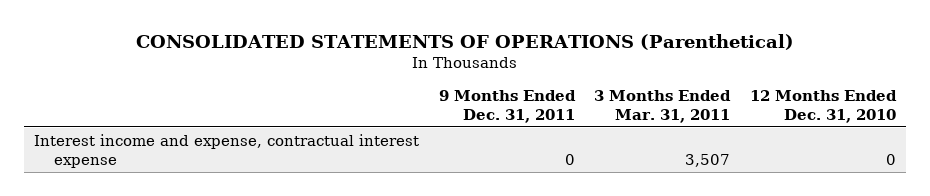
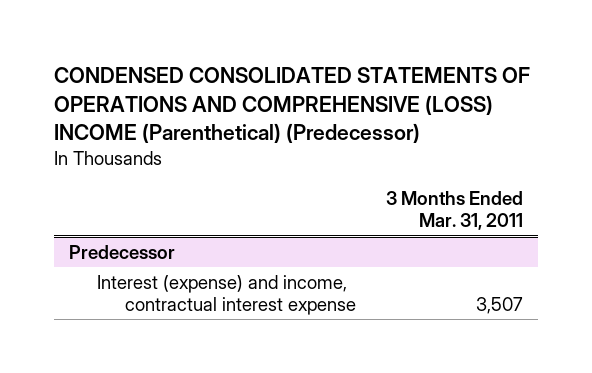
[136,33,795,50] CONSOLIDATED STATEMENTS OF OPERATIONS (Parenthetical) -> [54,66,531,144] CONDENSED CONSOLIDATED STATEMENTS OF OPERATIONS AND COMPREHENSIVE (LOSS) INCOME (Parenthetical) (Predecessor)
[438,90,576,123] 9 Months Ended Dec. 31, 2011 -> none
[749,90,897,123] 12 Months Ended Dec. 31, 2010 -> none
none -> [69,244,176,259] Predecessor
[34,134,420,168] Interest income and expense, contractual interest expense -> [97,274,356,315] Interest (expense) and income, contractual interest expense

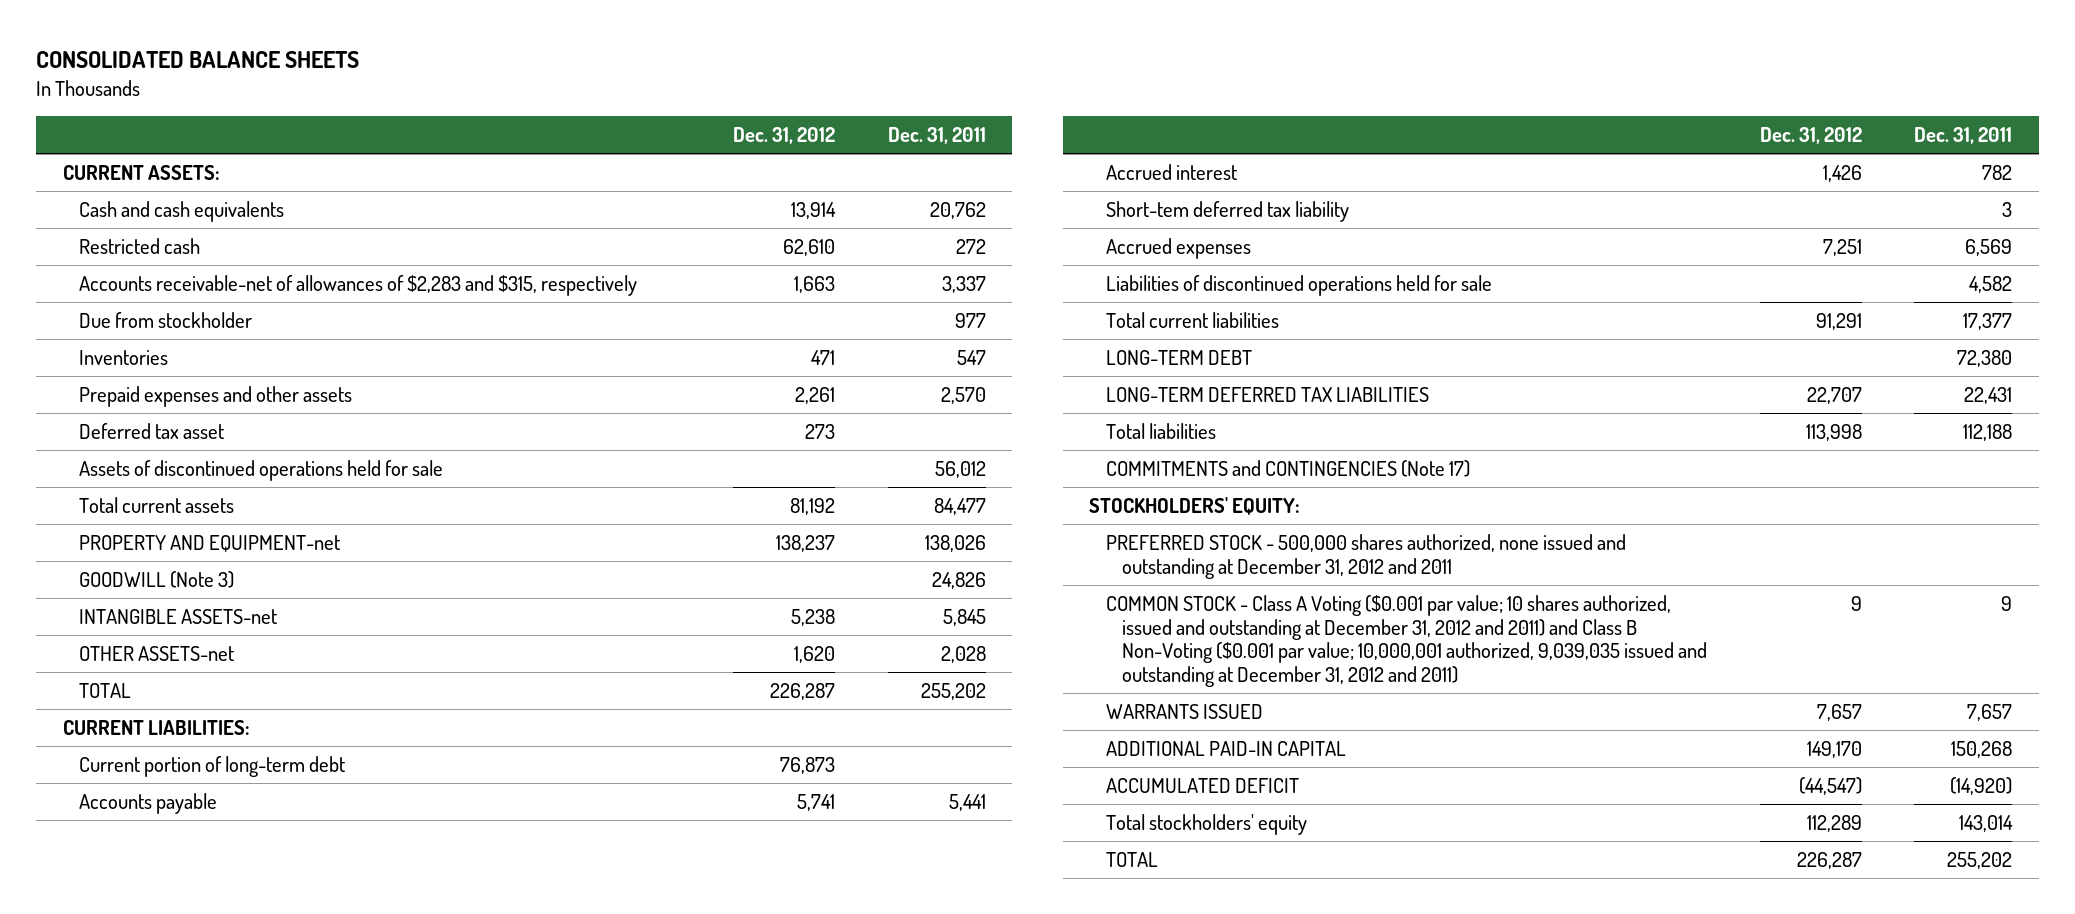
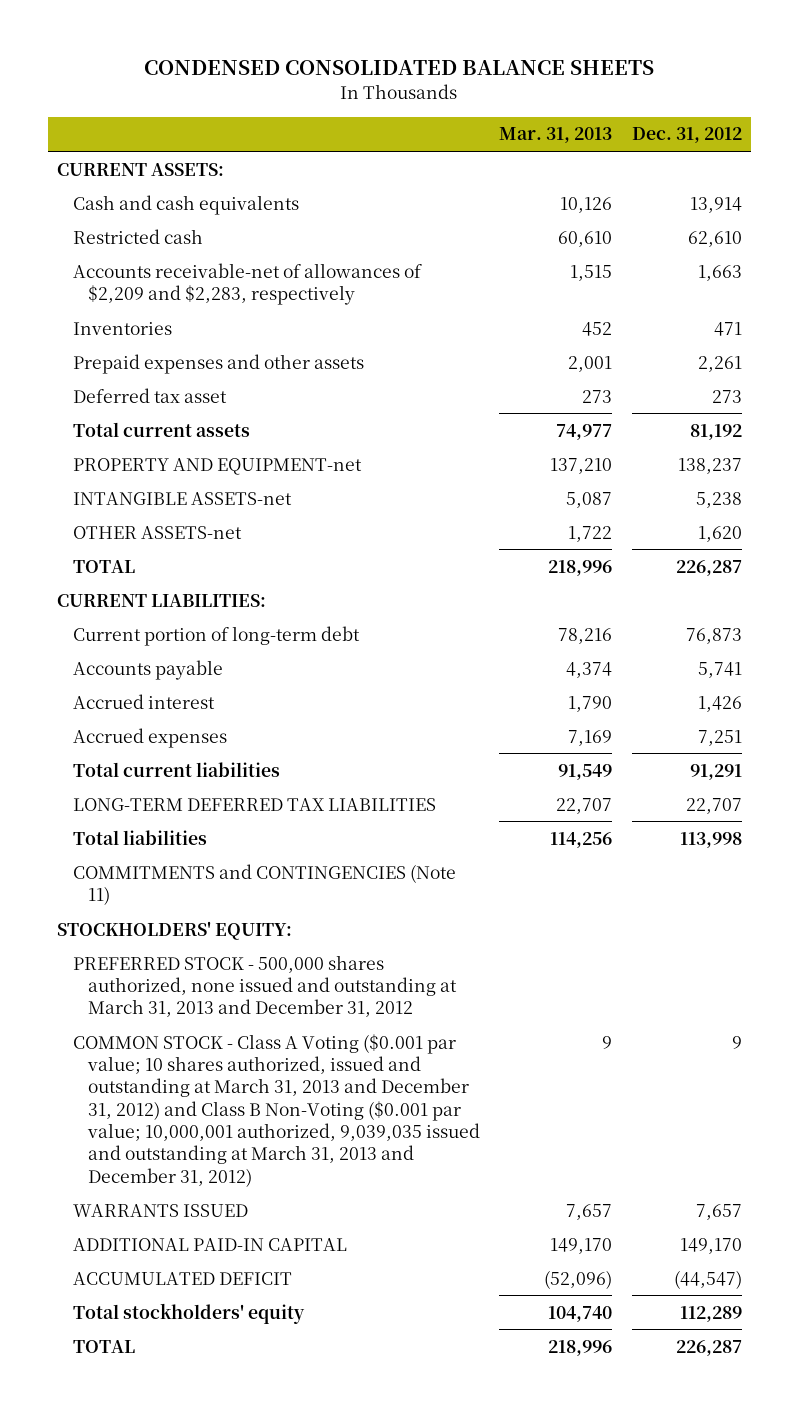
[36,51,360,69] CONSOLIDATED BALANCE SHEETS -> [144,60,655,76] CONDENSED CONSOLIDATED BALANCE SHEETS
[887,127,986,145] Dec. 31, 2011 -> none
none -> [499,127,613,144] Mar. 31, 2013
[79,312,253,329] Due from stockholder -> none
[79,275,638,297] Accounts receivable-net of allowances of $2,283 and $315, respectively -> [72,262,422,305] Accounts receivable-net of allowances of $2,209 and $2,283, respectively
[79,460,444,482] Assets of discontinued operations held for sale -> none
[79,571,235,589] GOODWILL (Note 3) -> none
[1105,201,1349,223] Short-tem deferred tax liability -> none
[1105,275,1492,297] Liabilities of discontinued operations held for sale -> none
[1105,350,1252,366] LONG-TERM DEBT -> none
[1105,460,1470,478] COMMITMENTS and CONTINGENCIES (Note 17) -> [72,863,456,905] COMMITMENTS and CONTINGENCIES (Note 11)
[1105,534,1626,579] PREFERRED STOCK - 500,000 shares authorized, none issued and outstanding at December 31, 2012 and 2011 -> [72,954,458,1018] PREFERRED STOCK - 500,000 shares authorized, none issued and outstanding at March 31, 2013 and December 31, 2012
[1105,595,1707,687] COMMON STOCK - Class A Voting ($0.001 par value; 10 shares authorized, issued and outstanding at December 31, 2012 and 2011) and Class B Non-Voting ($0.001 par value; 10,000,001 authorized, 9,039,035 issued and outstanding at December 31, 2012 and 2011) -> [72,1033,481,1187] COMMON STOCK - Class A Voting ($0.001 par value; 10 shares authorized, issued and outstanding at March 31, 2013 and December 31, 2012) and Class B Non-Voting ($0.001 par value; 10,000,001 authorized, 9,039,035 issued and outstanding at March 31, 2013 and December 31, 2012)

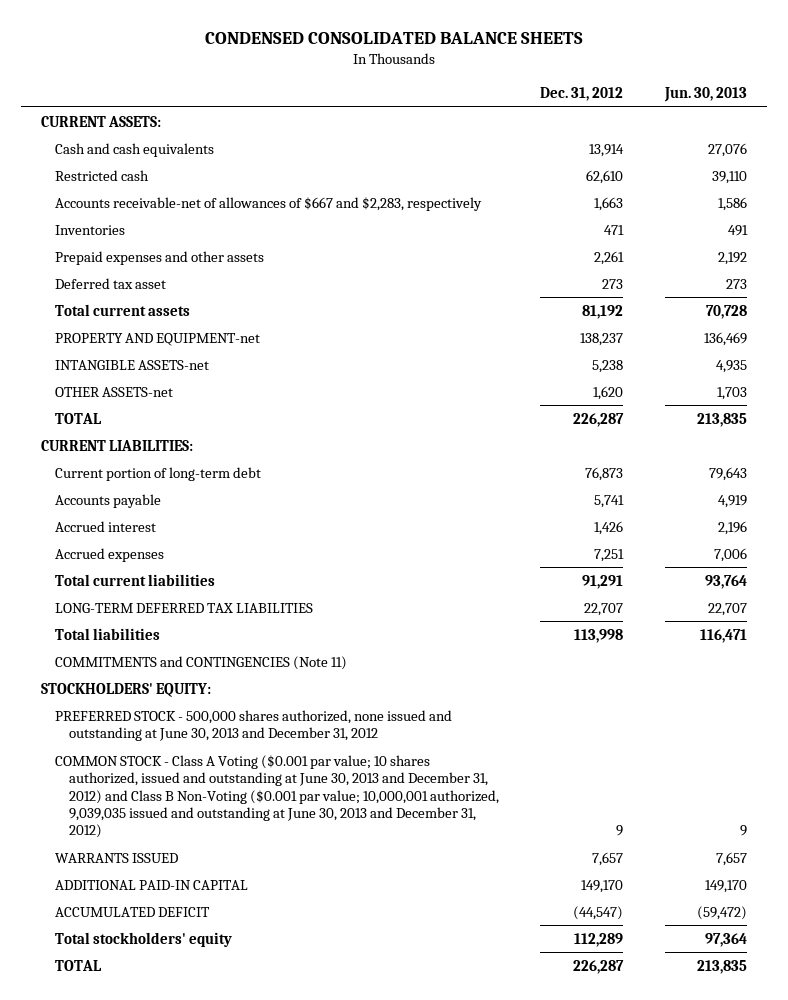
[499,127,613,144] Mar. 31, 2013 -> none
none -> [663,87,747,103] Jun. 30, 2013
[72,262,422,305] Accounts receivable-net of allowances of $2,209 and $2,283, respectively -> [55,196,483,211] Accounts receivable-net of allowances of $667 and $2,283, respectively
[72,954,458,1018] PREFERRED STOCK - 500,000 shares authorized, none issued and outstanding at March 31, 2013 and December 31, 2012 -> [55,709,453,742] PREFERRED STOCK - 500,000 shares authorized, none issued and outstanding at June 30, 2013 and December 31, 2012
[72,1033,481,1187] COMMON STOCK - Class A Voting ($0.001 par value; 10 shares authorized, issued and outstanding at March 31, 2013 and December 31, 2012) and Class B Non-Voting ($0.001 par value; 10,000,001 authorized, 9,039,035 issued and outstanding at March 31, 2013 and December 31, 2012) -> [55,754,499,839] COMMON STOCK - Class A Voting ($0.001 par value; 10 shares authorized, issued and outstanding at June 30, 2013 and December 31, 2012) and Class B Non-Voting ($0.001 par value; 10,000,001 authorized, 9,039,035 issued and outstanding at June 30, 2013 and December 31, 2012)

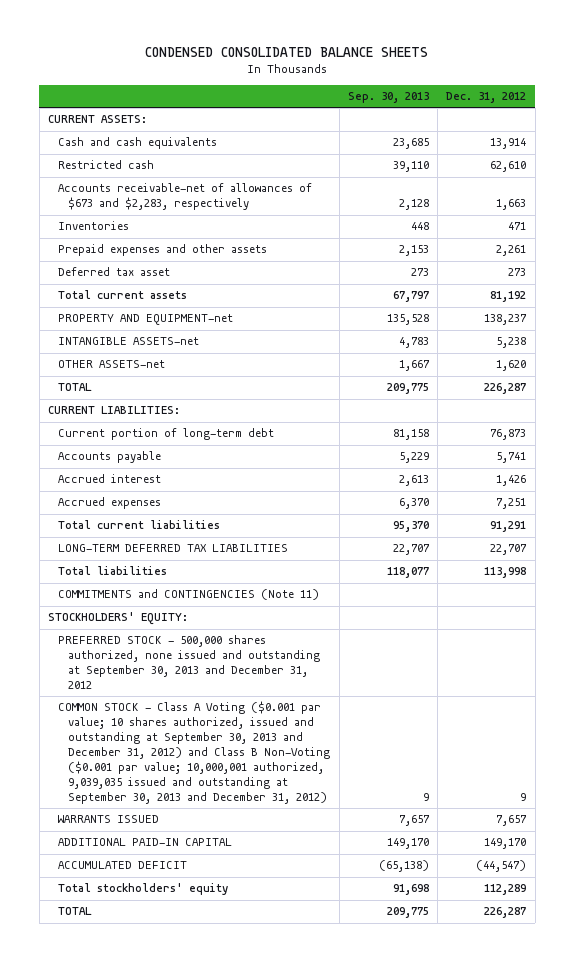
[663,87,747,103] Jun. 30, 2013 -> none
none -> [347,92,429,104] Sep. 30, 2013
[55,196,483,211] Accounts receivable-net of allowances of $667 and $2,283, respectively -> [58,183,313,211] Accounts receivable-net of allowances of $673 and $2,283, respectively
[55,709,453,742] PREFERRED STOCK - 500,000 shares authorized, none issued and outstanding at June 30, 2013 and December 31, 2012 -> [58,635,321,689] PREFERRED STOCK - 500,000 shares authorized, none issued and outstanding at September 30, 2013 and December 31, 2012
[55,754,499,839] COMMON STOCK - Class A Voting ($0.001 par value; 10 shares authorized, issued and outstanding at June 30, 2013 and December 31, 2012) and Class B Non-Voting ($0.001 par value; 10,000,001 authorized, 9,039,035 issued and outstanding at June 30, 2013 and December 31, 2012) -> [58,701,331,804] COMMON STOCK - Class A Voting ($0.001 par value; 10 shares authorized, issued and outstanding at September 30, 2013 and December 31, 2012) and Class B Non-Voting ($0.001 par value; 10,000,001 authorized, 9,039,035 issued and outstanding at September 30, 2013 and December 31, 2012)

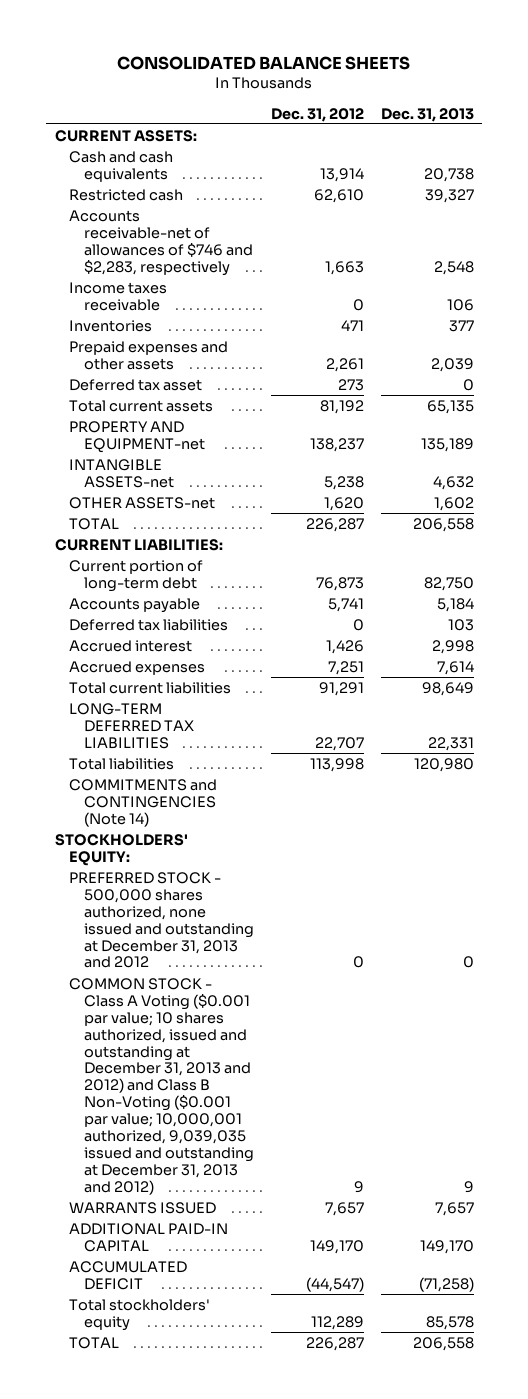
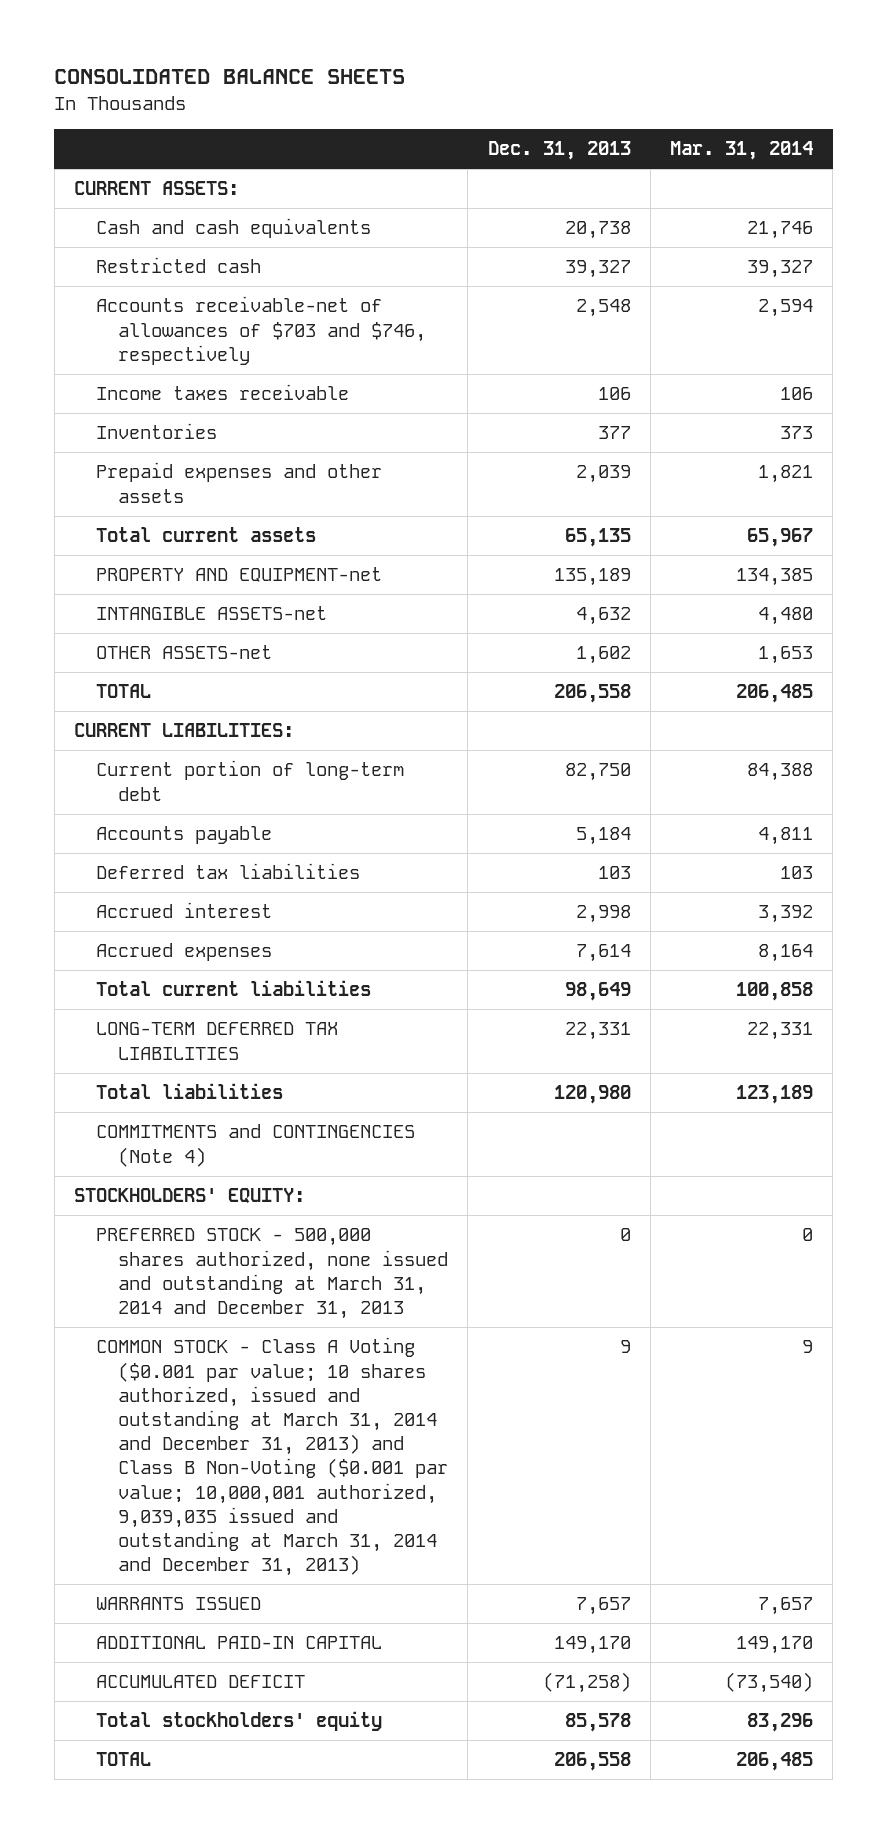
[270,107,364,122] Dec. 31, 2012 -> none
none -> [670,141,814,161] Mar. 31, 2014
[69,209,254,276] Accounts receivable-net of allowances of $746 and $2,283, respectively -> [96,296,427,365] Accounts receivable-net of allowances of $703 and $746, respectively
[69,378,203,391] Deferred tax asset -> none
[69,778,218,827] COMMITMENTS and CONTINGENCIES (Note 14) -> [96,1124,416,1167] COMMITMENTS and CONTINGENCIES (Note 4)
[69,871,255,969] PREFERRED STOCK - 500,000 shares authorized, none issued and outstanding at December 31, 2013 and 2012 -> [96,1228,449,1319] PREFERRED STOCK - 500,000 shares authorized, none issued and outstanding at March 31, 2014 and December 31, 2013
[69,977,255,1195] COMMON STOCK - Class A Voting ($0.001 par value; 10 shares authorized, issued and outstanding at December 31, 2013 and 2012) and Class B Non-Voting ($0.001 par value; 10,000,001 authorized, 9,039,035 issued and outstanding at December 31, 2013 and 2012) -> [96,1337,449,1577] COMMON STOCK - Class A Voting ($0.001 par value; 10 shares authorized, issued and outstanding at March 31, 2014 and December 31, 2013) and Class B Non-Voting ($0.001 par value; 10,000,001 authorized, 9,039,035 issued and outstanding at March 31, 2014 and December 31, 2013)

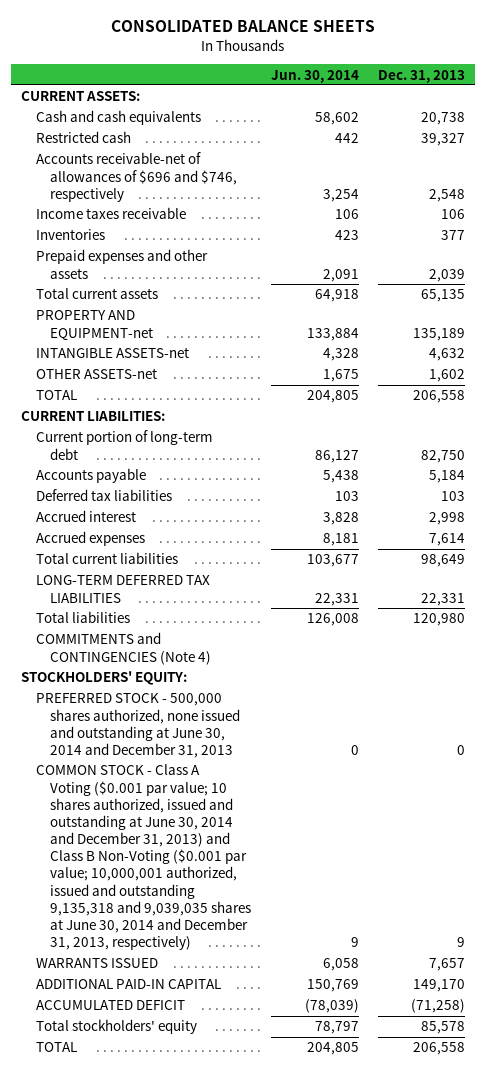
[670,141,814,161] Mar. 31, 2014 -> none
none -> [270,69,359,83] Jun. 30, 2014
[96,296,427,365] Accounts receivable-net of allowances of $703 and $746, respectively -> [35,152,238,202] Accounts receivable-net of allowances of $696 and $746, respectively
[96,1228,449,1319] PREFERRED STOCK - 500,000 shares authorized, none issued and outstanding at March 31, 2014 and December 31, 2013 -> [35,693,241,758] PREFERRED STOCK - 500,000 shares authorized, none issued and outstanding at June 30, 2014 and December 31, 2013
[96,1337,449,1577] COMMON STOCK - Class A Voting ($0.001 par value; 10 shares authorized, issued and outstanding at March 31, 2014 and December 31, 2013) and Class B Non-Voting ($0.001 par value; 10,000,001 authorized, 9,039,035 issued and outstanding at March 31, 2014 and December 31, 2013) -> [35,764,252,951] COMMON STOCK - Class A Voting ($0.001 par value; 10 shares authorized, issued and outstanding at June 30, 2014 and December 31, 2013) and Class B Non-Voting ($0.001 par value; 10,000,001 authorized, issued and outstanding 9,135,318 and 9,039,035 shares at June 30, 2014 and December 31, 2013, respectively)

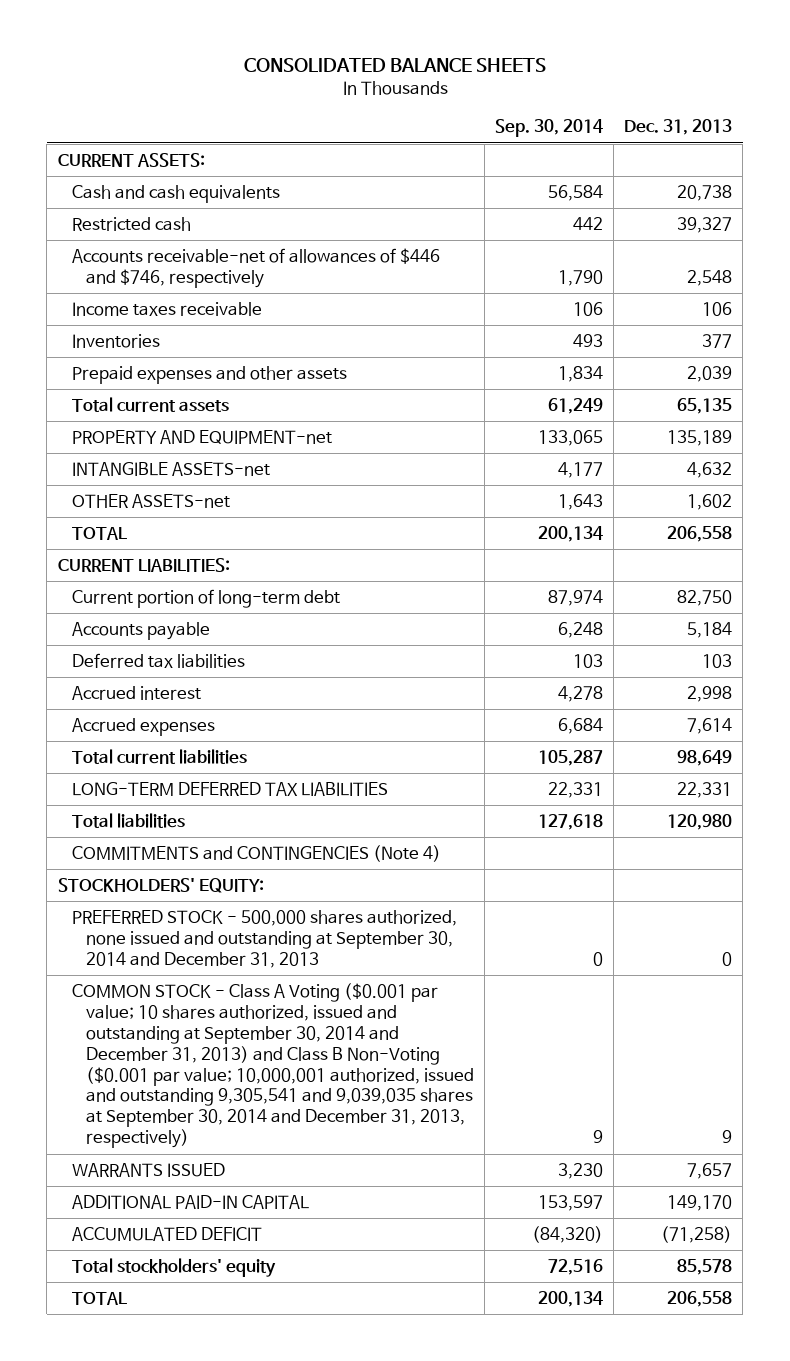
[270,69,359,83] Jun. 30, 2014 -> none
none -> [494,119,603,138] Sep. 30, 2014
[35,152,238,202] Accounts receivable-net of allowances of $696 and $746, respectively -> [71,248,440,288] Accounts receivable-net of allowances of $446 and $746, respectively
[35,693,241,758] PREFERRED STOCK - 500,000 shares authorized, none issued and outstanding at June 30, 2014 and December 31, 2013 -> [71,910,457,968] PREFERRED STOCK - 500,000 shares authorized, none issued and outstanding at September 30, 2014 and December 31, 2013
[35,764,252,951] COMMON STOCK - Class A Voting ($0.001 par value; 10 shares authorized, issued and outstanding at June 30, 2014 and December 31, 2013) and Class B Non-Voting ($0.001 par value; 10,000,001 authorized, issued and outstanding 9,135,318 and 9,039,035 shares at June 30, 2014 and December 31, 2013, respectively) -> [71,983,474,1149] COMMON STOCK - Class A Voting ($0.001 par value; 10 shares authorized, issued and outstanding at September 30, 2014 and December 31, 2013) and Class B Non-Voting ($0.001 par value; 10,000,001 authorized, issued and outstanding 9,305,541 and 9,039,035 shares at September 30, 2014 and December 31, 2013, respectively)

